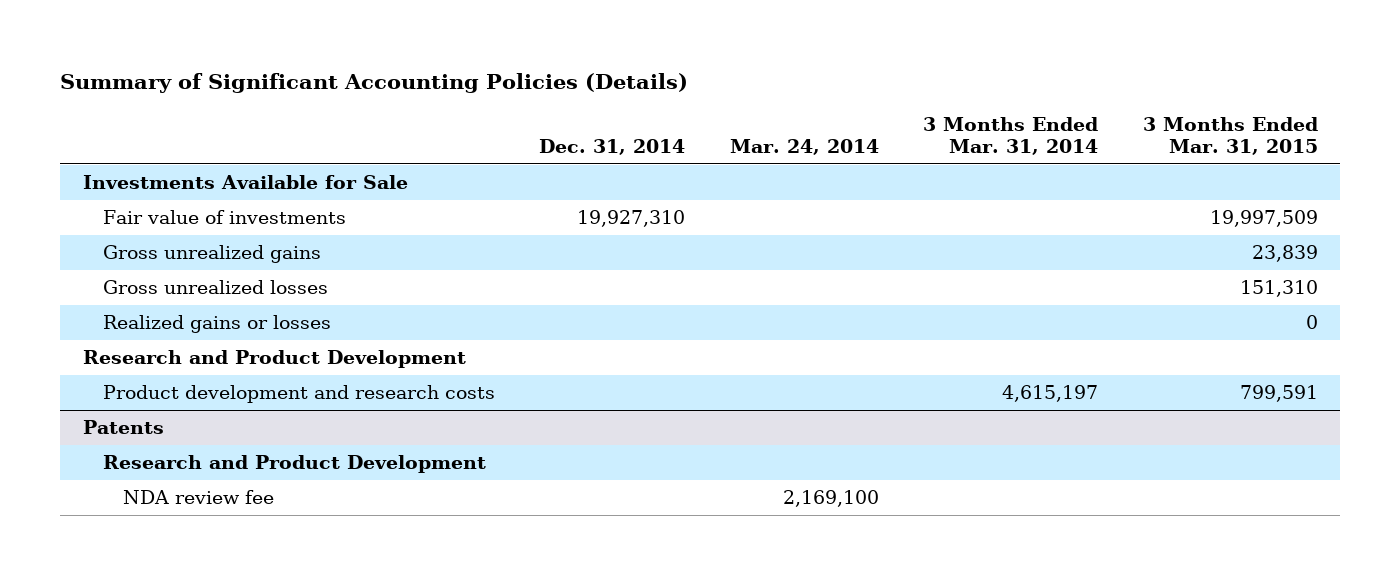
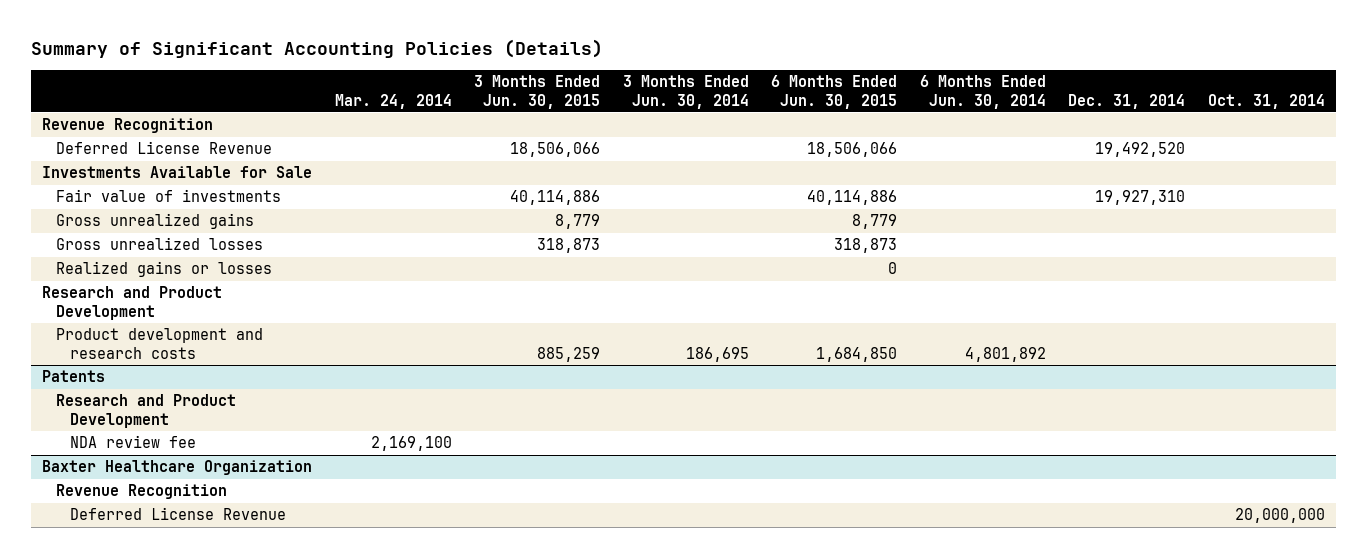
[923,117,1099,156] 3 Months Ended Mar. 31, 2014 -> none
[1142,117,1318,156] 3 Months Ended Mar. 31, 2015 -> none
none -> [474,75,601,109] 3 Months Ended Jun. 30, 2015
none -> [622,75,749,109] 3 Months Ended Jun. 30, 2014
none -> [771,75,898,109] 6 Months Ended Jun. 30, 2015
none -> [919,75,1046,109] 6 Months Ended Jun. 30, 2014
none -> [1207,93,1325,109] Oct. 31, 2014
none -> [42,118,214,134] Revenue Recognition
none -> [56,141,273,155] Deferred License Revenue
none -> [42,460,313,476] Baxter Healthcare Organization
none -> [56,484,228,500] Revenue Recognition
none -> [69,507,286,521] Deferred License Revenue

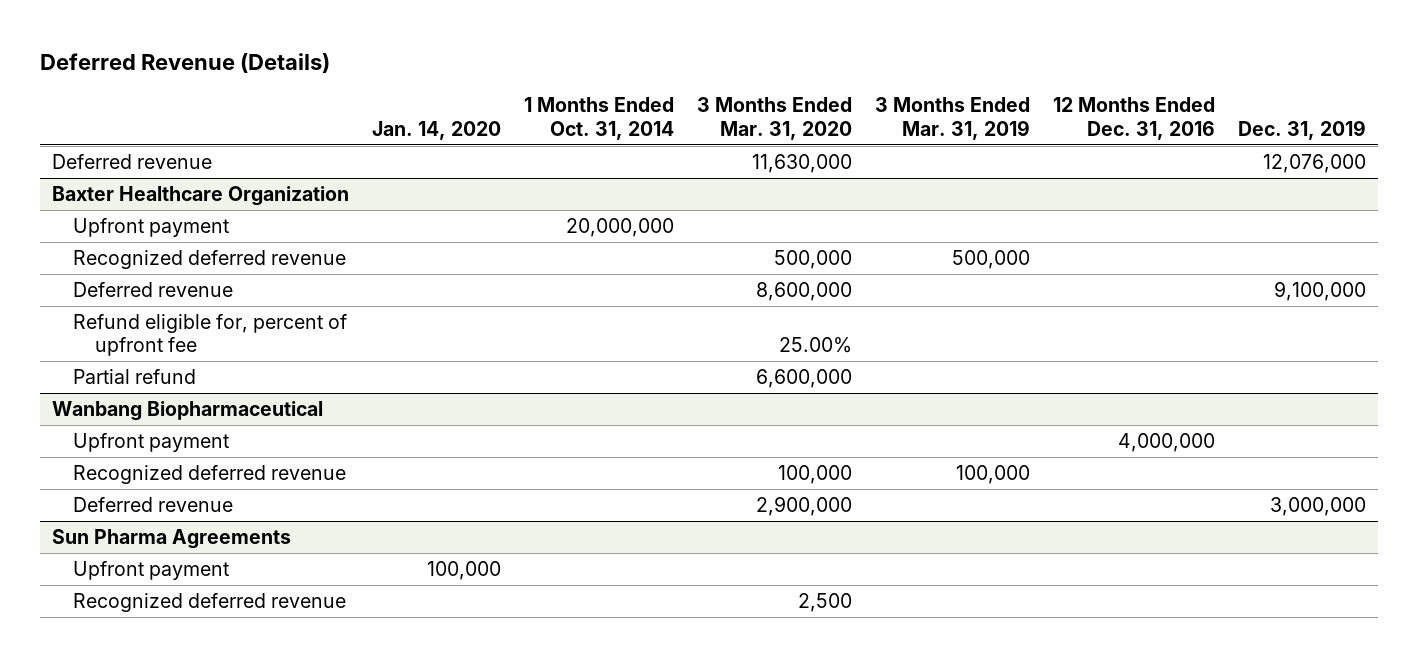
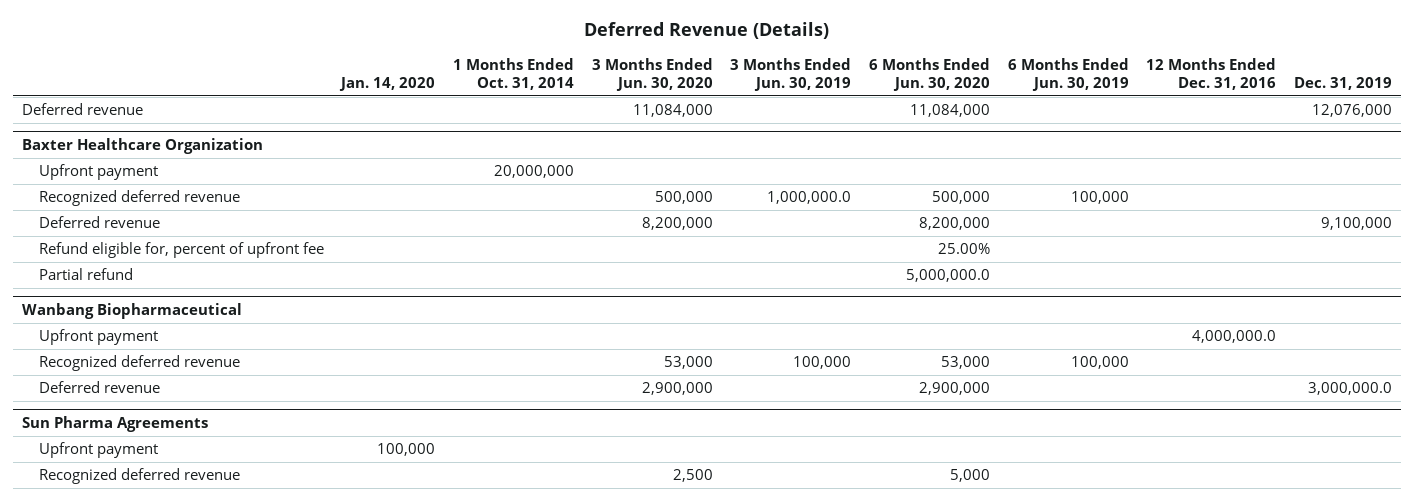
[697,97,853,140] 3 Months Ended Mar. 31, 2020 -> none
[875,97,1031,140] 3 Months Ended Mar. 31, 2019 -> none
none -> [591,57,713,91] 3 Months Ended Jun. 30, 2020
none -> [730,57,852,91] 3 Months Ended Jun. 30, 2019
none -> [868,57,990,91] 6 Months Ended Jun. 30, 2020
none -> [1007,57,1129,91] 6 Months Ended Jun. 30, 2019
[1118,433,1216,453] 4,000,000 -> [1192,330,1277,344] 4,000,000.0
[1270,497,1367,517] 3,000,000 -> [1307,382,1392,396] 3,000,000.0

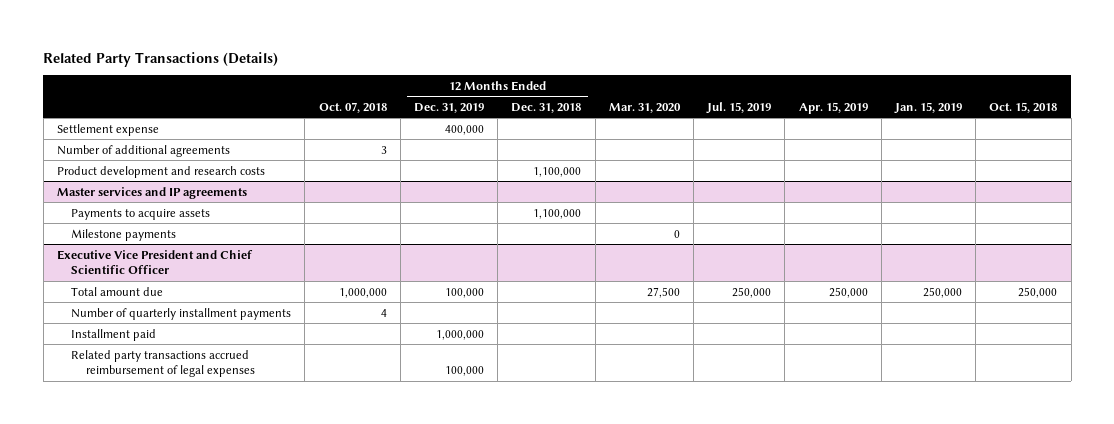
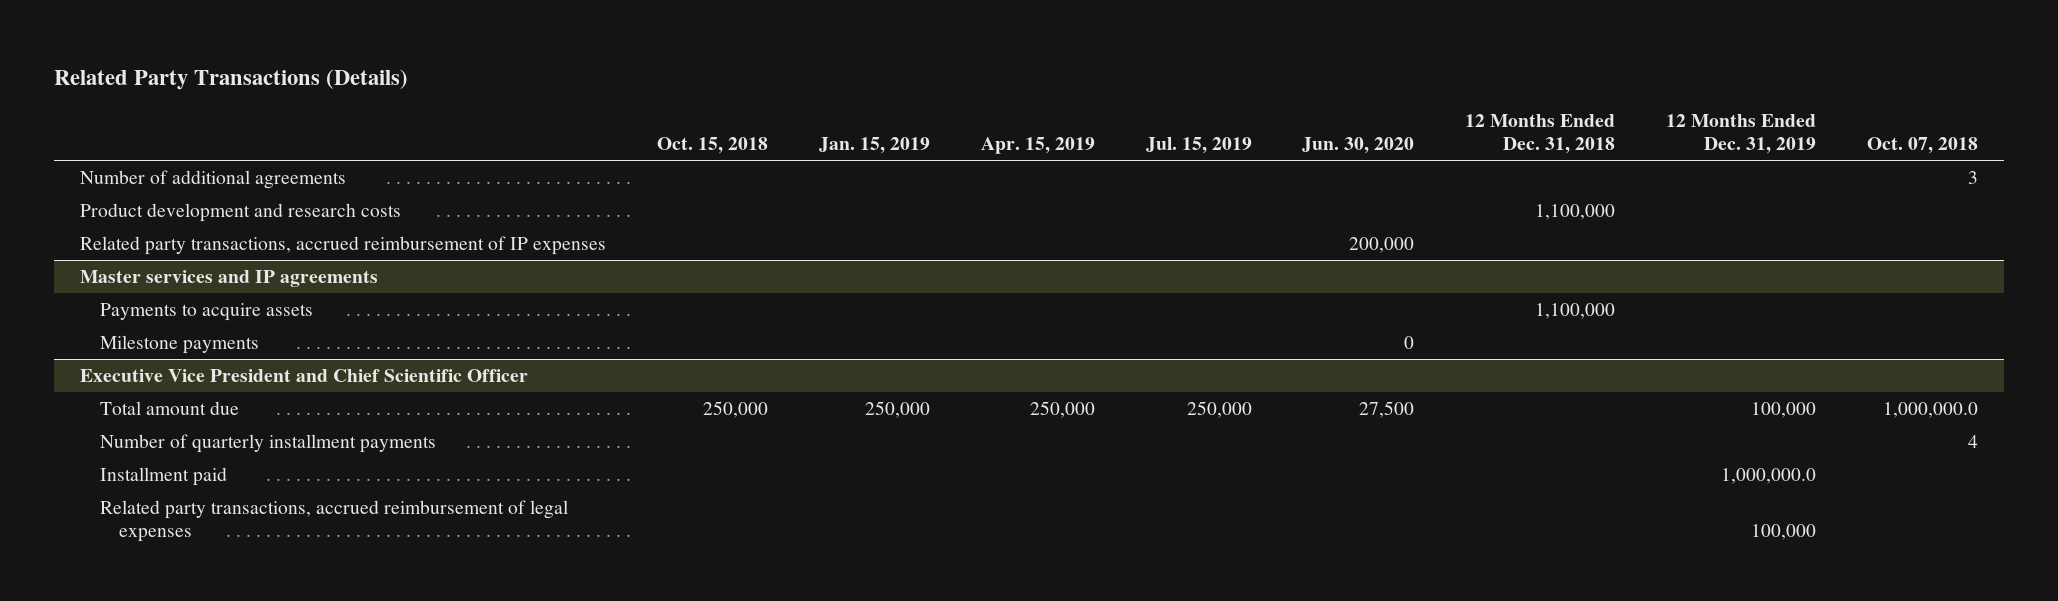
[608,102,681,113] Mar. 31, 2020 -> none
none -> [1302,137,1415,155] Jun. 30, 2020
[56,123,159,136] Settlement expense -> none
none -> [79,235,606,255] Related party transactions, accrued reimbursement of IP expenses
[338,287,387,298] 1,000,000 -> [1883,401,1979,418] 1,000,000.0
[436,329,485,340] 1,000,000 -> [1721,467,1817,484] 1,000,000.0
[71,349,255,378] Related party transactions accrued reimbursement of legal expenses -> [99,499,568,543] Related party transactions, accrued reimbursement of legal expenses

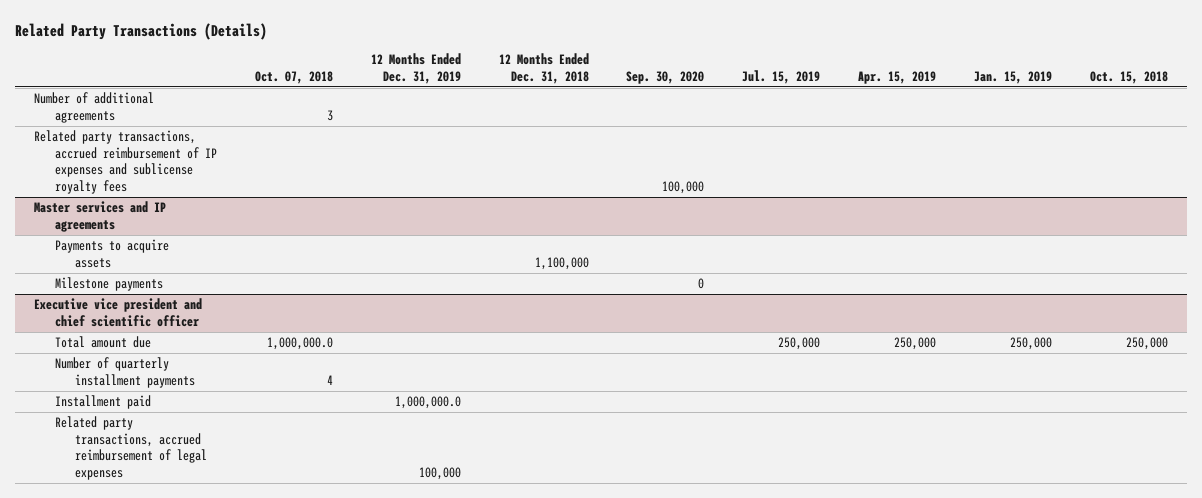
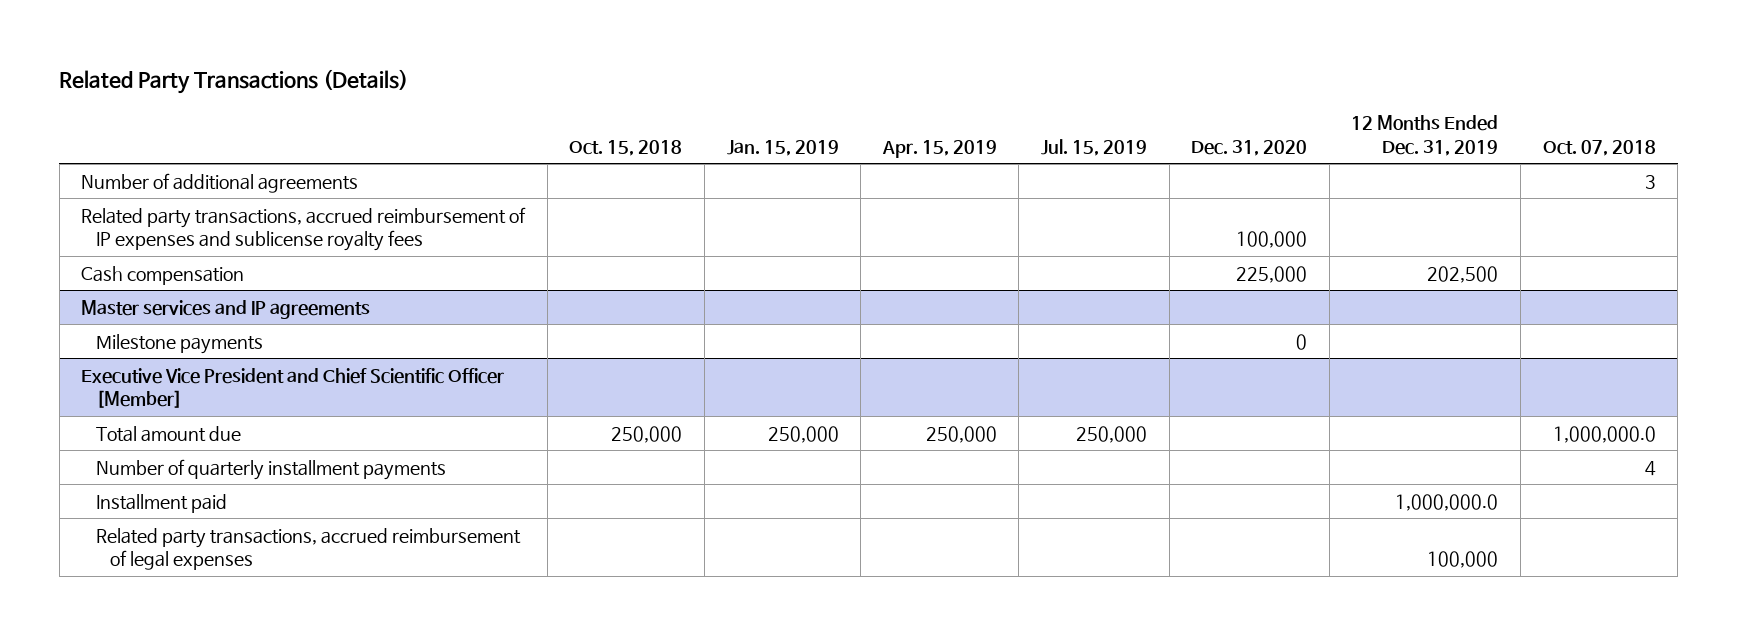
[498,53,589,84] 12 Months Ended Dec. 31, 2018 -> none
[626,70,705,84] Sep. 30, 2020 -> none
none -> [1191,139,1308,156] Dec. 31, 2020
none -> [81,265,245,285] Cash compensation
[54,239,169,268] Payments to acquire assets -> none
[34,298,203,327] Executive vice president and chief scientific officer -> [81,367,505,409] Executive Vice President and Chief Scientific Officer [Member]

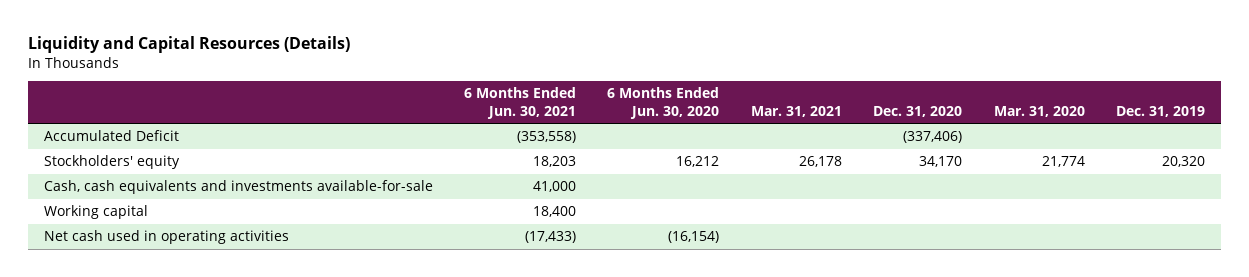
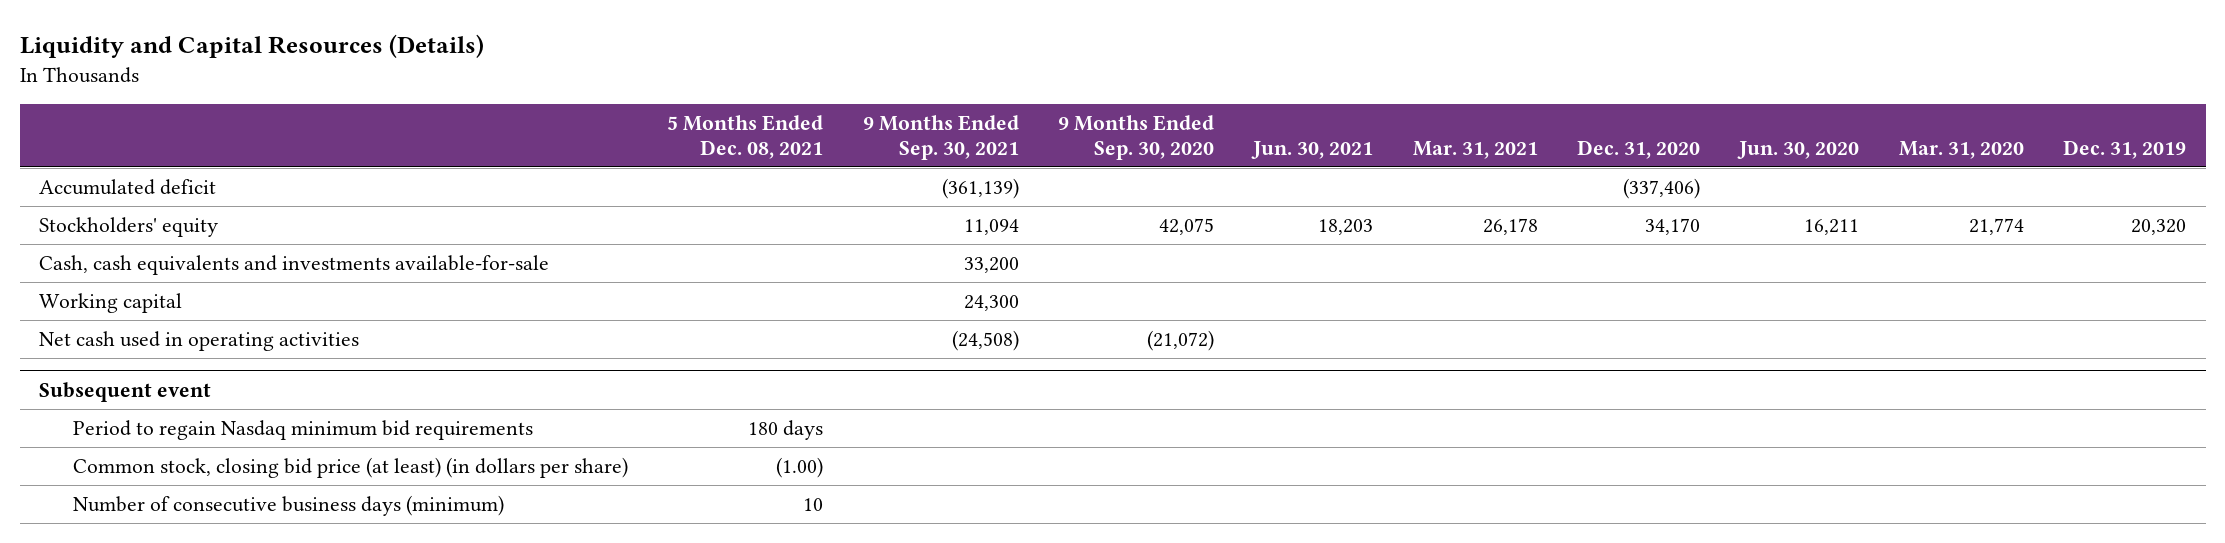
[464,87,577,119] 6 Months Ended Jun. 30, 2021 -> none
[607,87,720,119] 6 Months Ended Jun. 30, 2020 -> none
none -> [667,114,824,159] 5 Months Ended Dec. 08, 2021
none -> [862,114,1019,160] 9 Months Ended Sep. 30, 2021
none -> [1058,114,1215,160] 9 Months Ended Sep. 30, 2020
none -> [1251,140,1374,159] Jun. 30, 2021
none -> [1737,140,1860,159] Jun. 30, 2020
[43,130,179,142] Accumulated Deficit -> [39,179,217,196] Accumulated deficit
none -> [39,381,212,402] Subsequent event
none -> [73,420,534,441] Period to regain Nasdaq minimum bid requirements
none -> [73,457,629,479] Common stock, closing bid price (at least) (in dollars per share)
none -> [73,495,505,517] Number of consecutive business days (minimum)

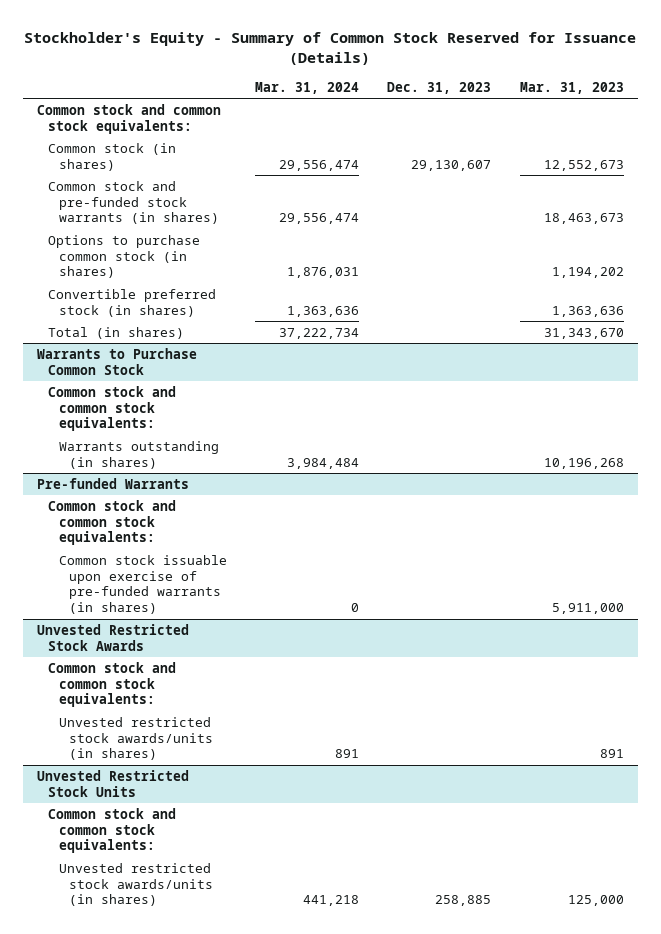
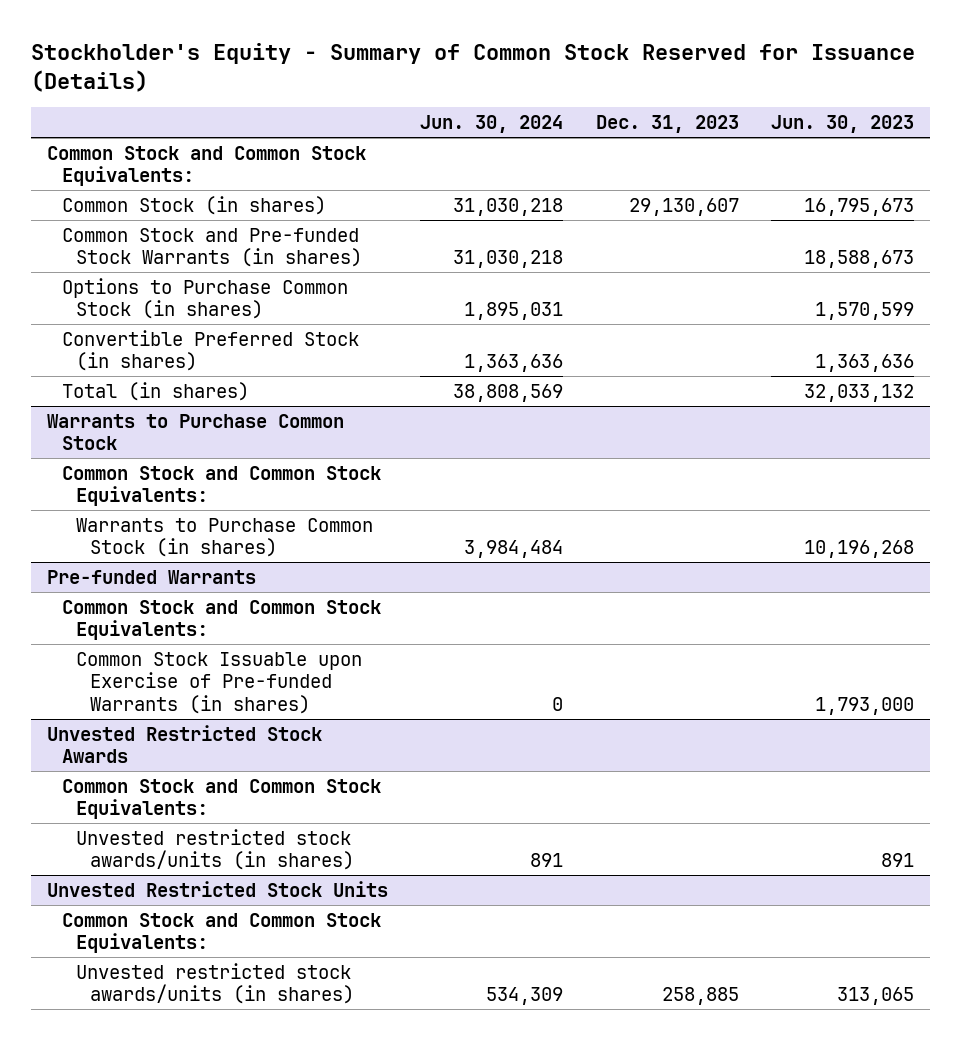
[255,81,360,94] Mar. 31, 2024 -> none
[519,81,624,94] Mar. 31, 2023 -> none
none -> [420,115,564,134] Jun. 30, 2024
none -> [770,115,914,134] Jun. 30, 2023
[37,103,222,134] Common stock and common stock equivalents: -> [47,145,367,187] Common Stock and Common Stock Equivalents:
[47,142,176,171] Common stock (in shares) -> [61,195,326,215] Common Stock (in shares)
[47,180,219,225] Common stock and pre-funded stock warrants (in shares) -> [61,227,363,268] Common Stock and Pre-funded Stock Warrants (in shares)
[47,234,200,279] Options to purchase common stock (in shares) -> [61,277,348,320] Options to Purchase Common Stock (in shares)
[47,288,216,317] Convertible preferred stock (in shares) -> [61,329,359,372] Convertible Preferred Stock (in shares)
[47,385,176,432] Common stock and common stock equivalents: -> [61,465,381,507] Common Stock and Common Stock Equivalents:
[58,440,219,469] Warrants outstanding (in shares) -> [76,517,374,558] Warrants to Purchase Common Stock (in shares)
[47,499,176,546] Common stock and common stock equivalents: -> [61,599,381,641] Common Stock and Common Stock Equivalents:
[58,554,227,615] Common stock issuable upon exercise of pre-funded warrants (in shares) -> [76,651,363,715] Common Stock Issuable upon Exercise of Pre-funded Warrants (in shares)
[47,661,176,708] Common stock and common stock equivalents: -> [61,778,381,820] Common Stock and Common Stock Equivalents:
[47,807,176,854] Common stock and common stock equivalents: -> [61,912,381,954] Common Stock and Common Stock Equivalents:

